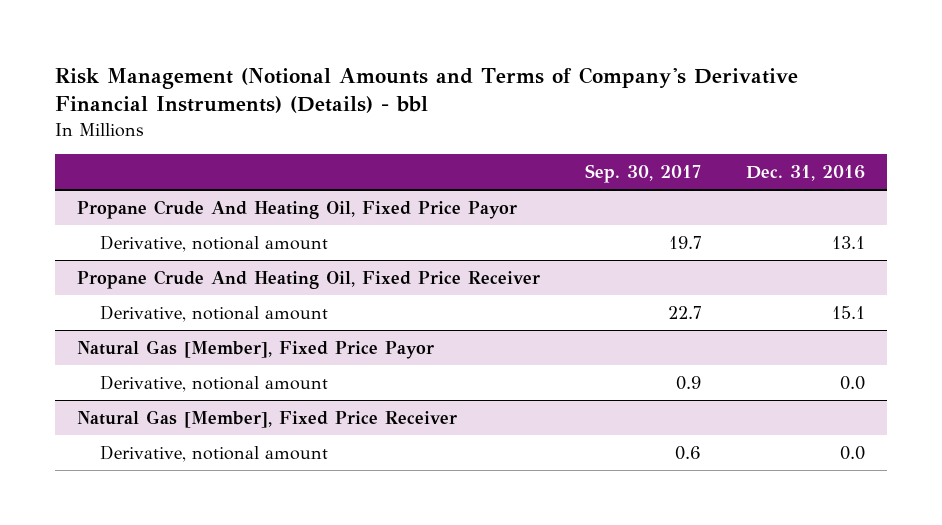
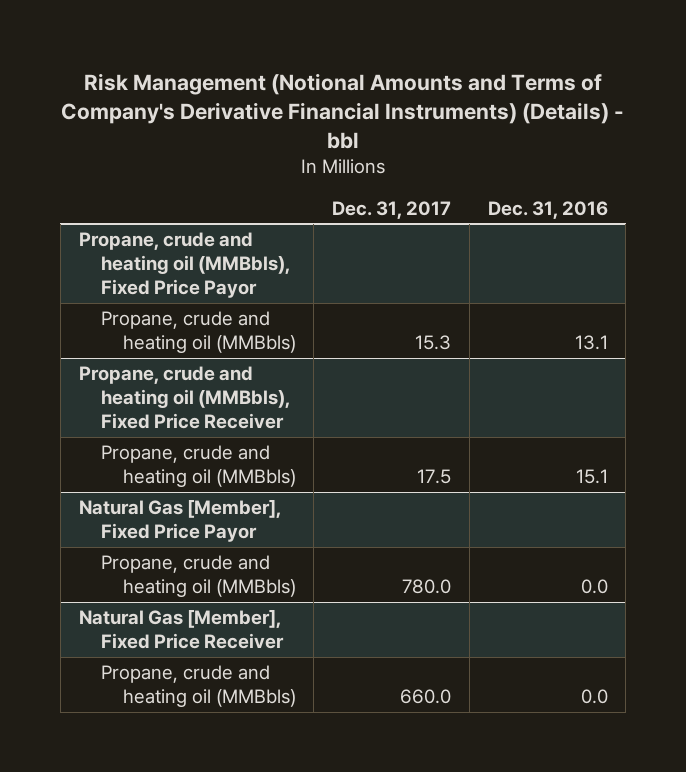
[585,163,702,183] Sep. 30, 2017 -> none
none -> [332,200,452,219] Dec. 31, 2017
[77,199,518,219] Propane Crude And Heating Oil, Fixed Price Payor -> [78,232,290,299] Propane, crude and heating oil (MMBbls), Fixed Price Payor
[100,234,329,252] Derivative, notional amount -> [100,311,296,354] Propane, crude and heating oil (MMBbls)
[77,269,541,289] Propane Crude And Heating Oil, Fixed Price Receiver -> [78,366,290,430] Propane, crude and heating oil (MMBbls), Fixed Price Receiver
[100,304,329,322] Derivative, notional amount -> [100,445,296,488] Propane, crude and heating oil (MMBbls)
[100,374,329,392] Derivative, notional amount -> [100,555,296,598] Propane, crude and heating oil (MMBbls)
[100,444,329,462] Derivative, notional amount -> [100,665,296,708] Propane, crude and heating oil (MMBbls)

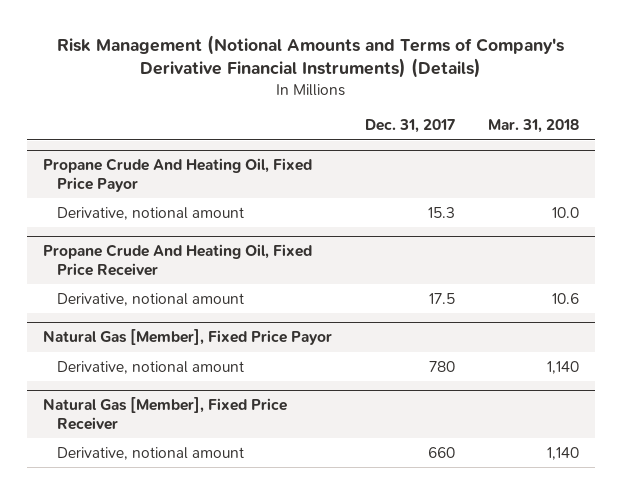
[61,72,625,150] Risk Management (Notional Amounts and Terms of Company's Derivative Financial Instruments) (Details) - bbl -> [57,34,565,79] Risk Management (Notional Amounts and Terms of Company's Derivative Financial Instruments) (Details)
[487,200,608,219] Dec. 31, 2016 -> none
none -> [487,119,579,134] Mar. 31, 2018
[78,232,290,299] Propane, crude and heating oil (MMBbls), Fixed Price Payor -> [43,158,313,193] Propane Crude And Heating Oil, Fixed Price Payor
[100,311,296,354] Propane, crude and heating oil (MMBbls) -> [56,206,244,220] Derivative, notional amount
[78,366,290,430] Propane, crude and heating oil (MMBbls), Fixed Price Receiver -> [43,244,313,277] Propane Crude And Heating Oil, Fixed Price Receiver
[100,445,296,488] Propane, crude and heating oil (MMBbls) -> [56,292,244,306] Derivative, notional amount
[100,555,296,598] Propane, crude and heating oil (MMBbls) -> none
none -> [56,360,244,374] Derivative, notional amount
[100,665,296,708] Propane, crude and heating oil (MMBbls) -> none
none -> [56,446,244,460] Derivative, notional amount

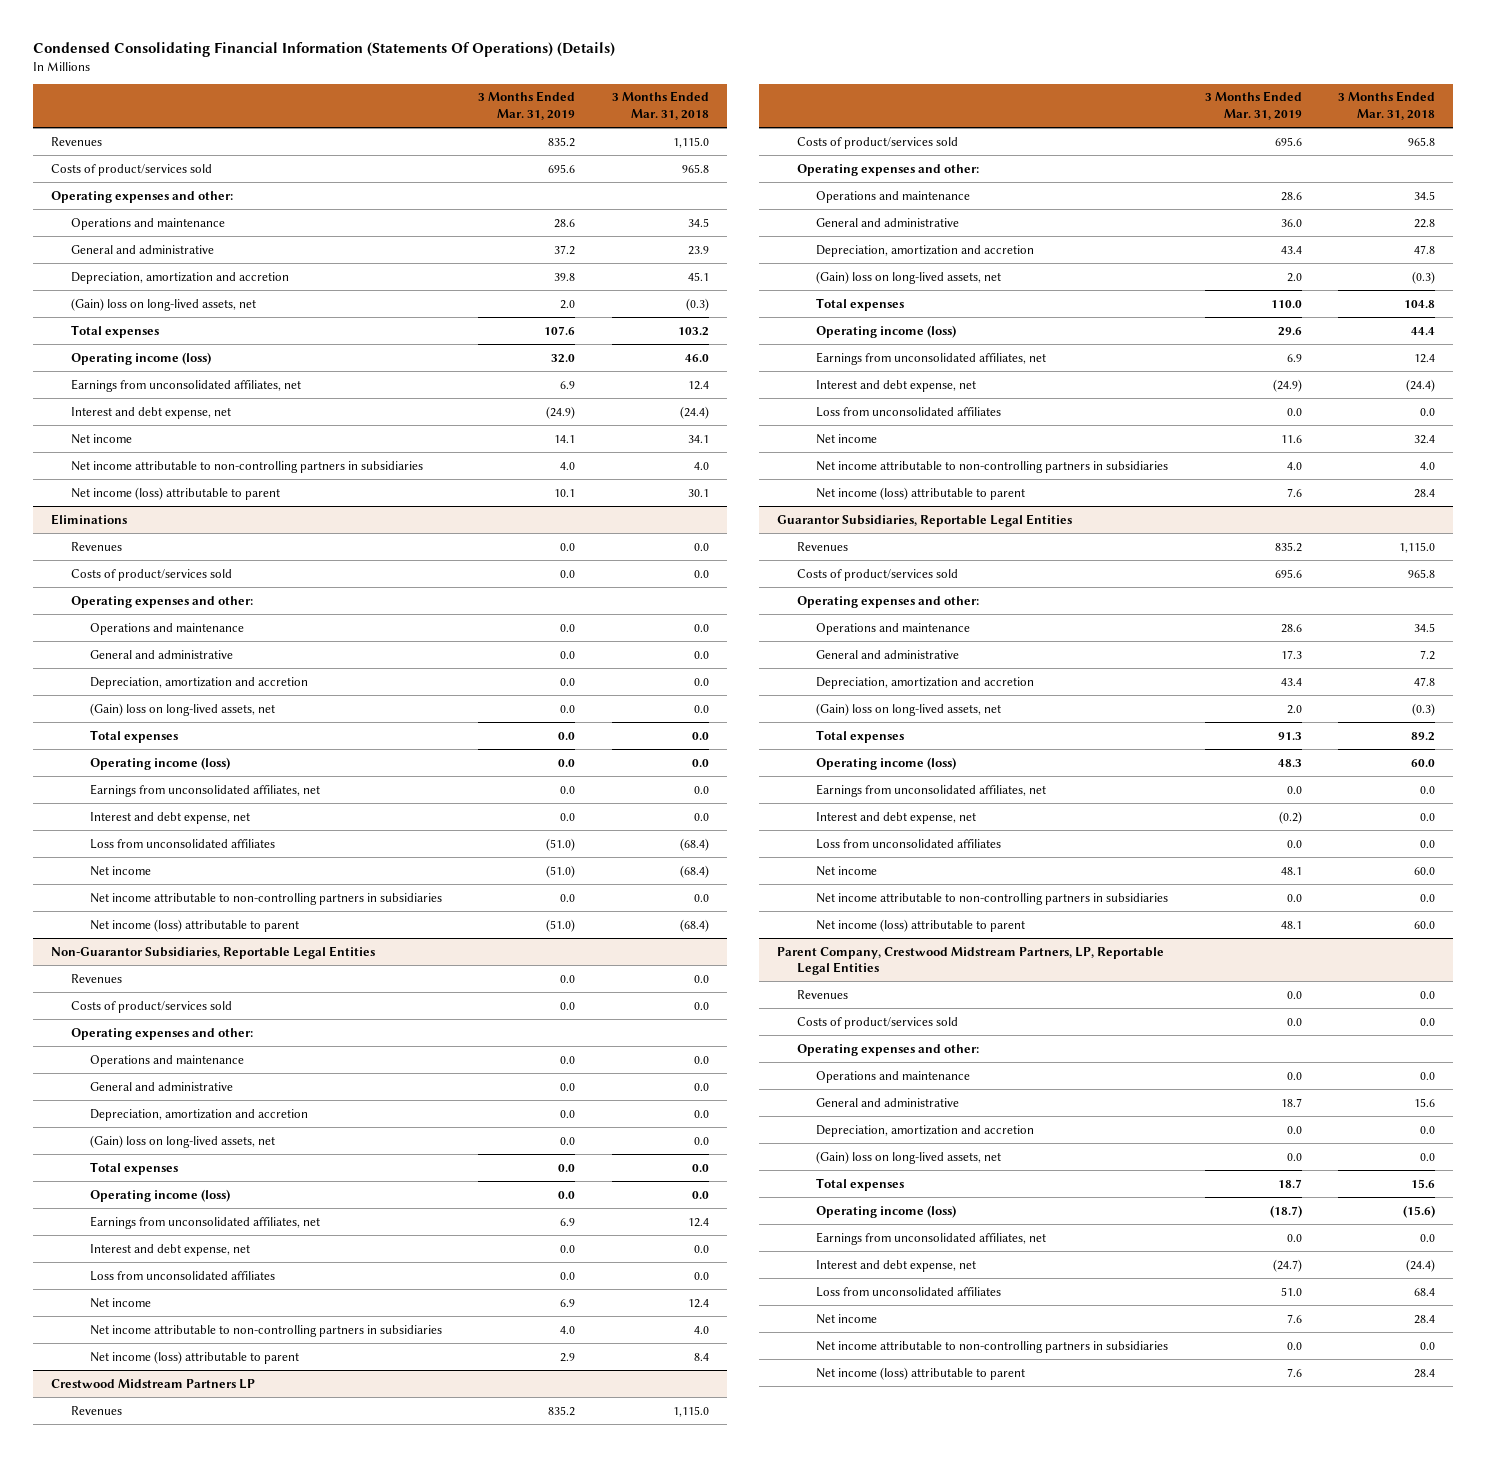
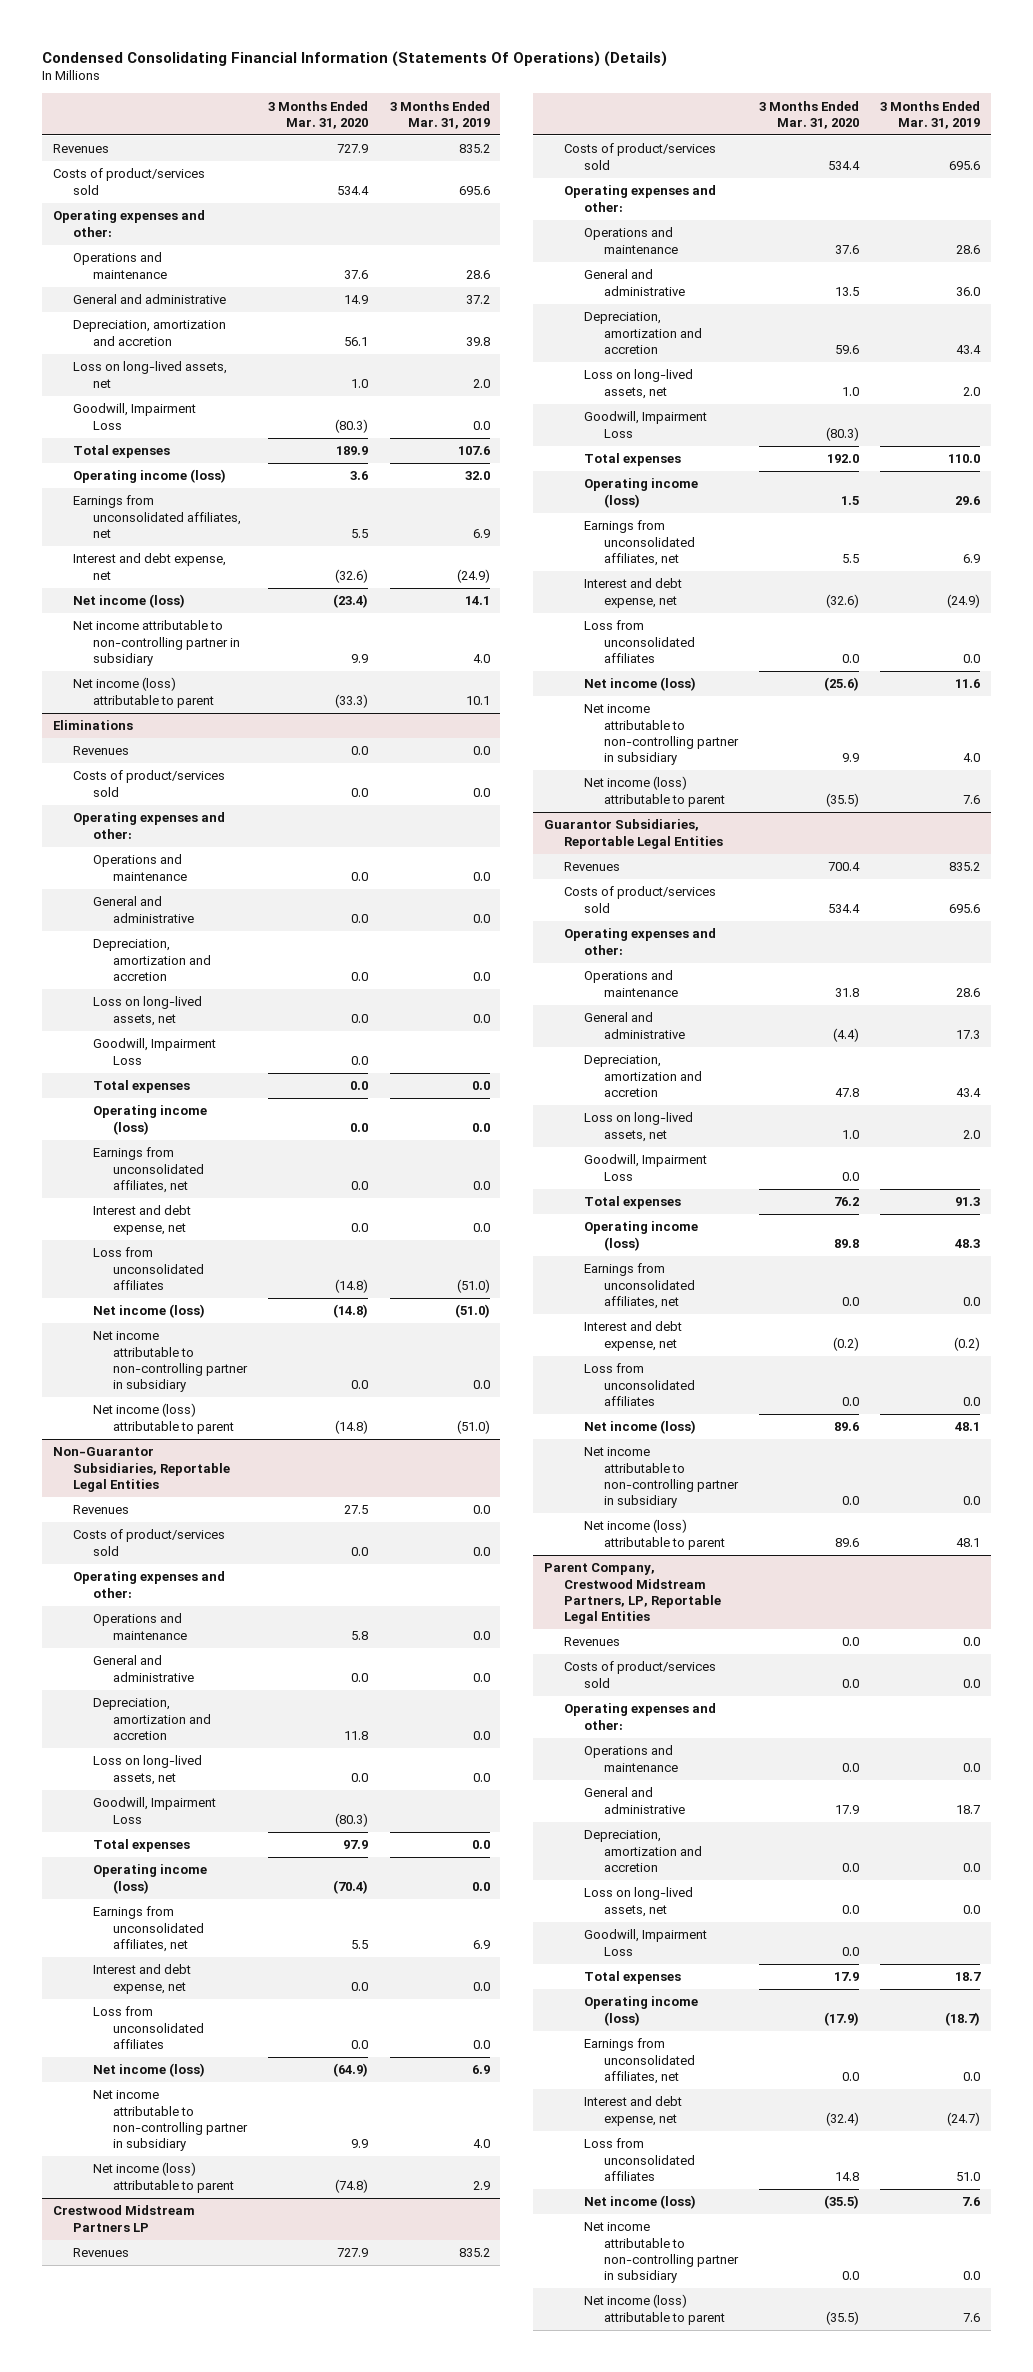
[611,91,709,120] 3 Months Ended Mar. 31, 2018 -> none
none -> [268,100,369,129] 3 Months Ended Mar. 31, 2020
[70,297,256,311] (Gain) loss on long-lived assets, net -> [73,361,228,388] Loss on long-lived assets, net
none -> [73,403,197,430] Goodwill, Impairment Loss
[70,433,132,444] Net income -> [73,594,186,609] Net income (loss)
[70,460,423,473] Net income attributable to non-controlling partners in subsidiaries -> [73,620,241,666] Net income attributable to non-controlling partner in subsidiary
[89,702,275,716] (Gain) loss on long-lived assets, net -> [93,996,203,1026] Loss on long-lived assets, net
none -> [93,1038,217,1065] Goodwill, Impairment Loss
[89,865,151,876] Net income -> [93,1304,206,1319] Net income (loss)
[89,892,442,905] Net income attributable to non-controlling partners in subsidiaries -> [93,1331,249,1393] Net income attributable to non-controlling partner in subsidiary
[89,1134,275,1148] (Gain) loss on long-lived assets, net -> [93,1755,203,1785] Loss on long-lived assets, net
none -> [93,1797,217,1824] Goodwill, Impairment Loss
[89,1297,151,1308] Net income -> [93,2063,206,2078] Net income (loss)
[89,1324,442,1337] Net income attributable to non-controlling partners in subsidiaries -> [93,2090,249,2152] Net income attributable to non-controlling partner in subsidiary
[816,270,1002,284] (Gain) loss on long-lived assets, net -> [583,369,693,399] Loss on long-lived assets, net
none -> [583,411,707,438] Goodwill, Impairment Loss
[816,433,878,444] Net income -> [583,677,696,692] Net income (loss)
[816,460,1169,473] Net income attributable to non-controlling partners in subsidiaries -> [583,704,739,766] Net income attributable to non-controlling partner in subsidiary
[816,702,1002,716] (Gain) loss on long-lived assets, net -> [583,1112,693,1142] Loss on long-lived assets, net
none -> [583,1154,707,1181] Goodwill, Impairment Loss
[816,865,878,876] Net income -> [583,1420,696,1435] Net income (loss)
[816,892,1169,905] Net income attributable to non-controlling partners in subsidiaries -> [583,1447,739,1509] Net income attributable to non-controlling partner in subsidiary
[816,1150,1002,1164] (Gain) loss on long-lived assets, net -> [583,1887,693,1917] Loss on long-lived assets, net
none -> [583,1929,707,1956] Goodwill, Impairment Loss
[816,1313,878,1324] Net income -> [583,2195,696,2210] Net income (loss)
[816,1340,1169,1353] Net income attributable to non-controlling partners in subsidiaries -> [583,2222,739,2284] Net income attributable to non-controlling partner in subsidiary

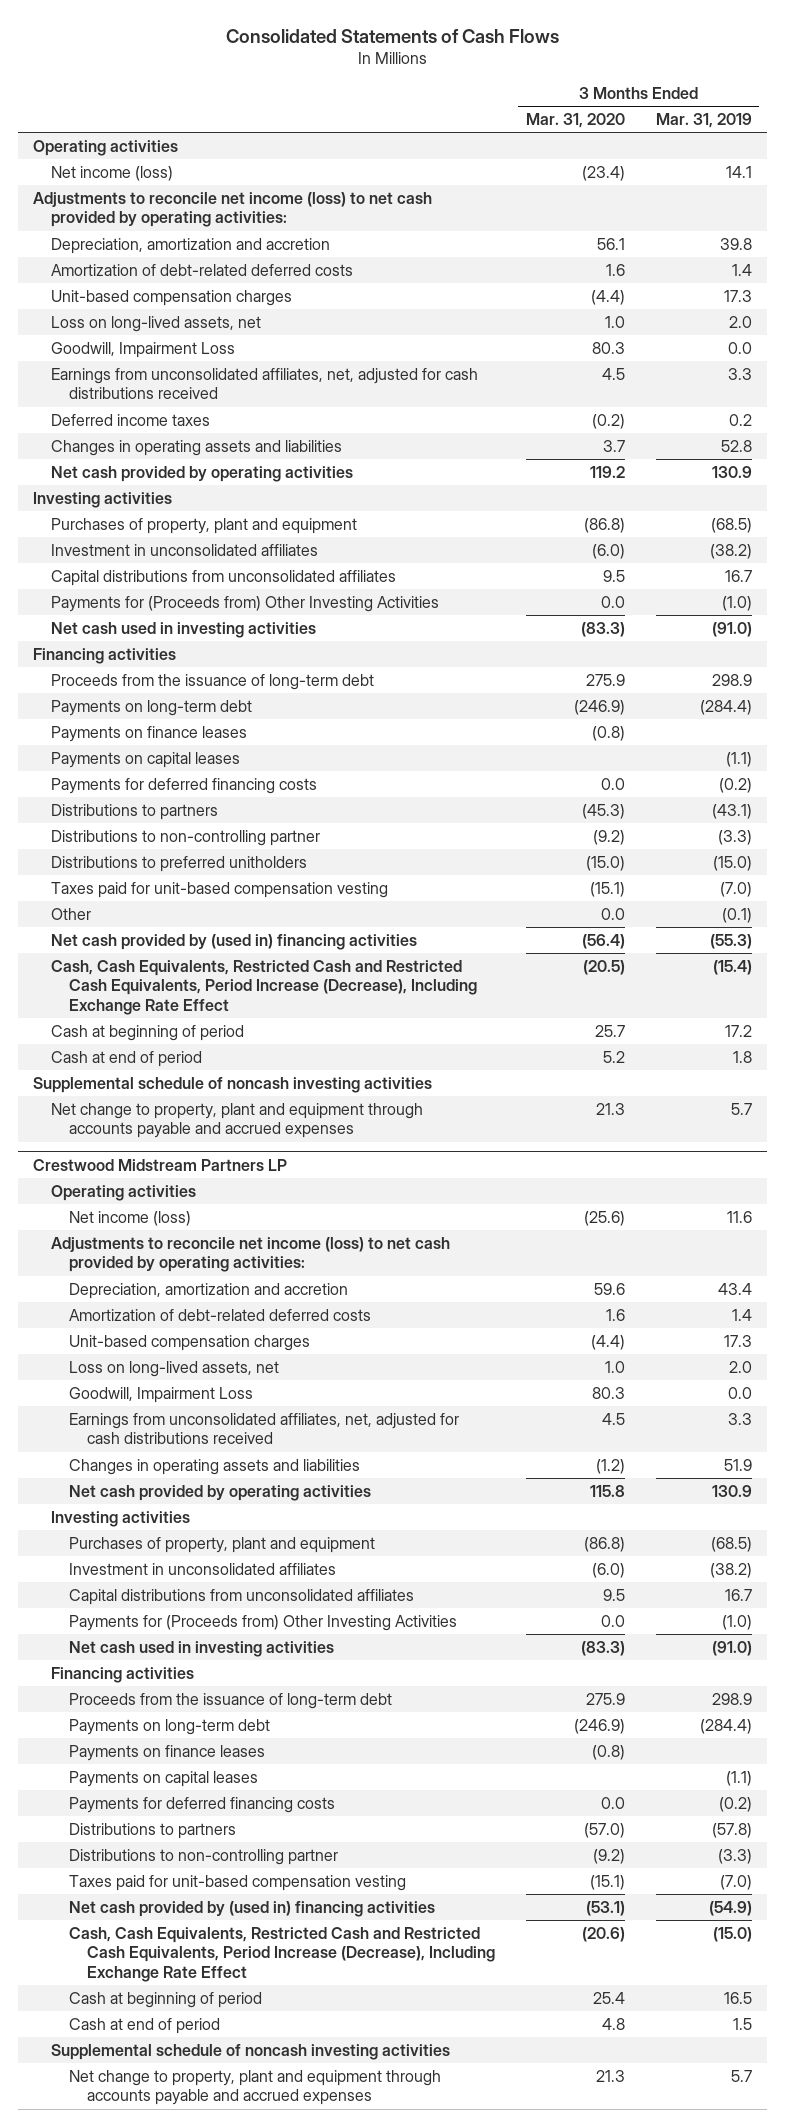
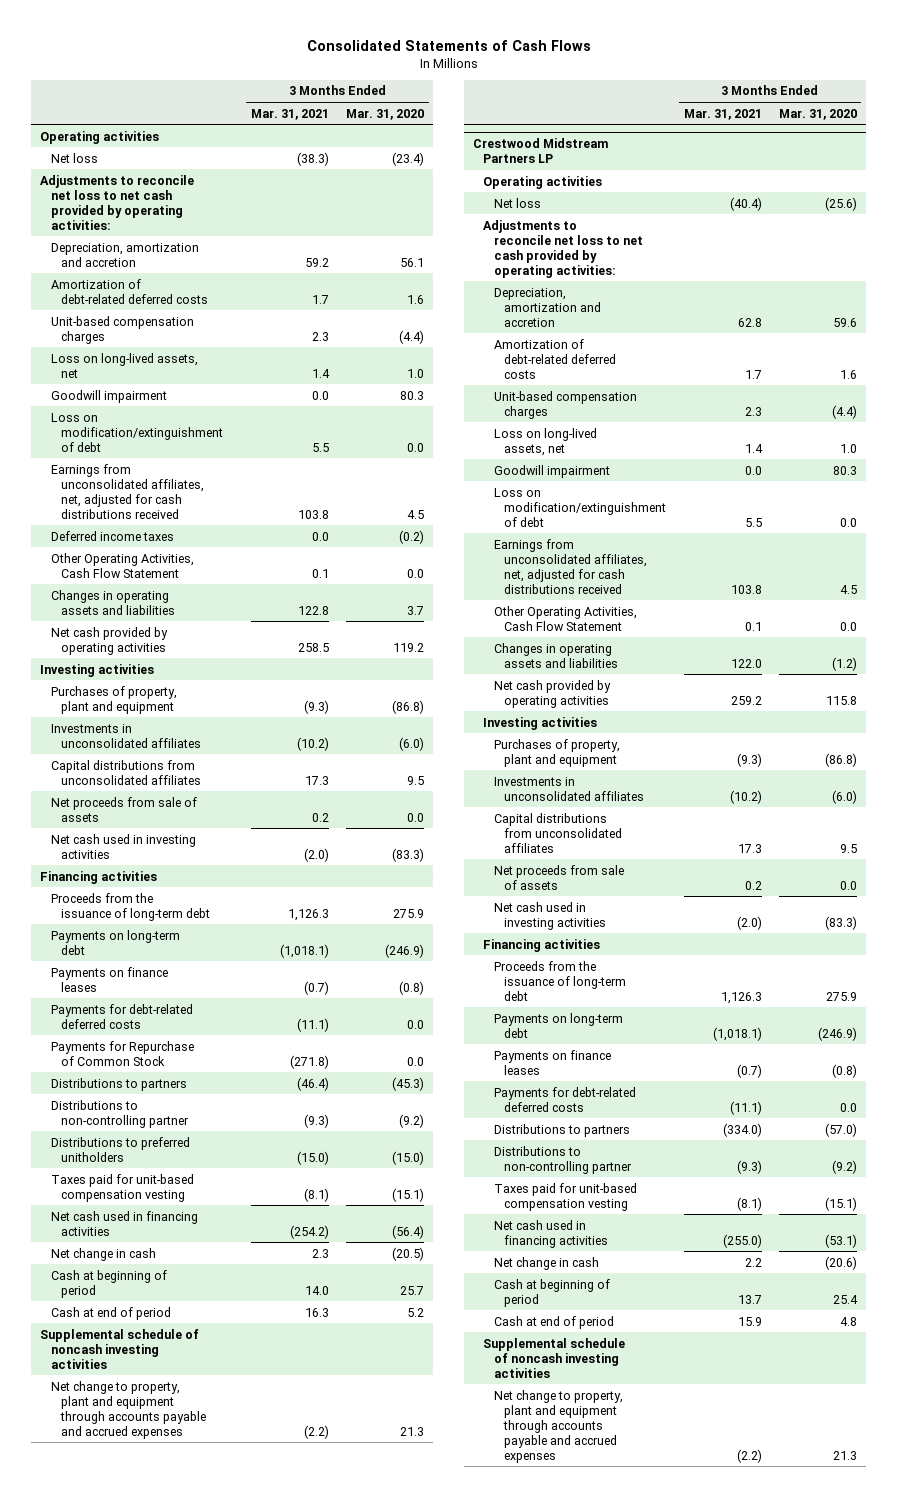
[655,113,752,129] Mar. 31, 2019 -> none
none -> [250,108,329,120] Mar. 31, 2021
[51,165,174,181] Net income (loss) -> [50,152,98,163] Net loss
[33,191,433,228] Adjustments to reconcile net income (loss) to net cash provided by operating activities: -> [40,174,195,230] Adjustments to reconcile net loss to net cash provided by operating activities:
[51,341,236,358] Goodwill, Impairment Loss -> [50,389,167,403] Goodwill impairment
none -> [50,412,223,452] Loss on modification/extinguishment of debt
none -> [50,552,194,578] Other Operating Activities, Cash Flow Statement
[51,543,319,556] Investment in unconsolidated affiliates -> [50,723,201,748] Investments in unconsolidated affiliates
[51,595,440,612] Payments for (Proceeds from) Other Investing Activities -> none
none -> [50,796,197,822] Net proceeds from sale of assets
[51,751,241,768] Payments on capital leases -> none
[51,777,318,794] Payments for deferred financing costs -> [50,1003,193,1029] Payments for debt-related deferred costs
none -> [50,1040,194,1066] Payments for Repurchase of Common Stock
[51,907,92,920] Other -> none
[51,933,418,950] Net cash provided by (used in) financing activities -> [50,1210,198,1236] Net cash used in financing activities
[51,959,478,1015] Cash, Cash Equivalents, Restricted Cash and Restricted Cash Equivalents, Period Increase (Decrease), Including Exchange Rate Effect -> [50,1247,156,1261] Net change in cash
[69,1210,192,1226] Net income (loss) -> [493,197,541,208] Net loss
[51,1236,451,1273] Adjustments to reconcile net income (loss) to net cash provided by operating activities: -> [483,219,643,278] Adjustments to reconcile net loss to net cash provided by operating activities:
[69,1386,254,1403] Goodwill, Impairment Loss -> [493,464,610,478] Goodwill impairment
none -> [493,487,667,527] Loss on modification/extinguishment of debt
none -> [493,605,637,631] Other Operating Activities, Cash Flow Statement
[69,1562,337,1575] Investment in unconsolidated affiliates -> [493,776,645,801] Investments in unconsolidated affiliates
[69,1614,458,1631] Payments for (Proceeds from) Other Investing Activities -> none
none -> [493,864,624,890] Net proceeds from sale of assets
[69,1770,259,1787] Payments on capital leases -> none
[69,1796,336,1813] Payments for deferred financing costs -> [493,1086,636,1112] Payments for debt-related deferred costs
[69,1900,436,1917] Net cash provided by (used in) financing activities -> [493,1219,609,1248] Net cash used in financing activities
[69,1926,496,1982] Cash, Cash Equivalents, Restricted Cash and Restricted Cash Equivalents, Period Increase (Decrease), Including Exchange Rate Effect -> [493,1256,599,1270] Net change in cash

